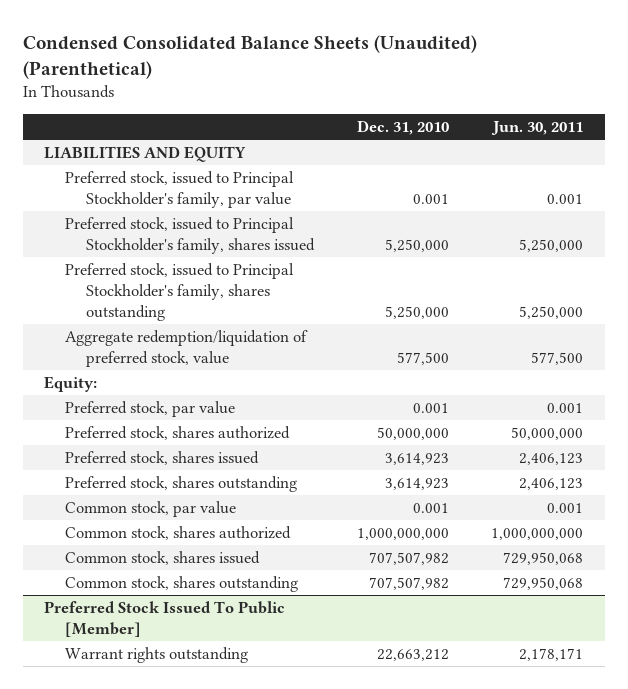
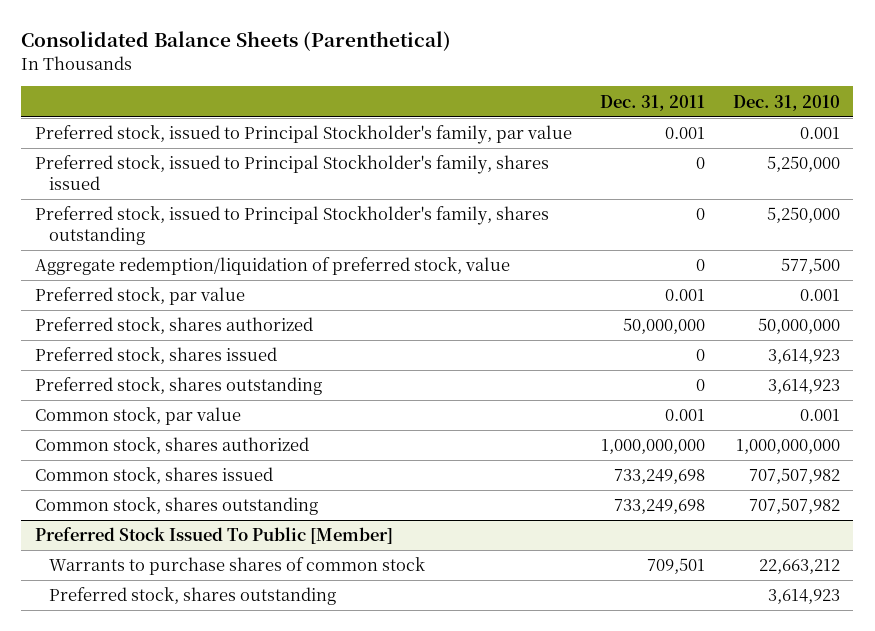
[22,34,477,79] Condensed Consolidated Balance Sheets (Unaudited) (Parenthetical) -> [21,31,452,52] Consolidated Balance Sheets (Parenthetical)
[491,120,584,135] Jun. 30, 2011 -> none
none -> [599,94,705,111] Dec. 31, 2011
[44,145,247,162] LIABILITIES AND EQUITY -> none
[44,375,98,392] Equity: -> none
[65,646,249,663] Warrant rights outstanding -> [48,557,425,576] Warrants to purchase shares of common stock
none -> [48,587,336,606] Preferred stock, shares outstanding

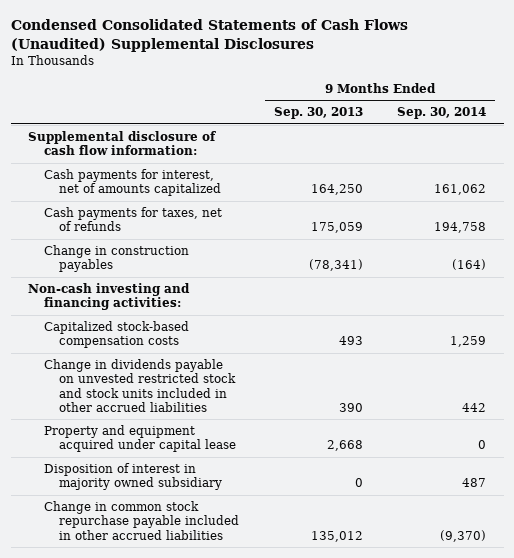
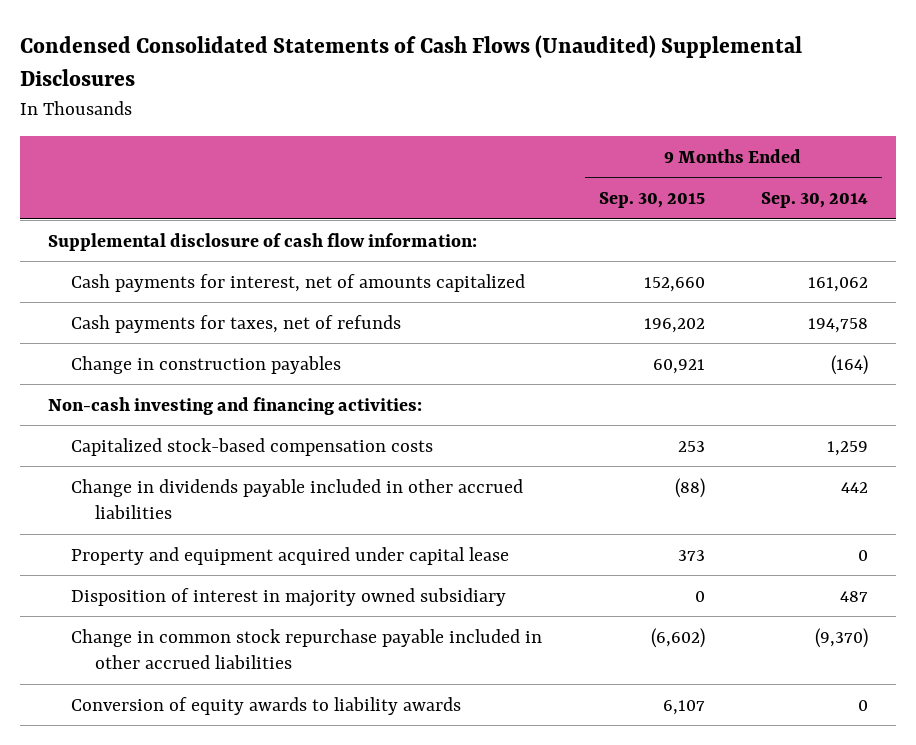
[273,107,363,120] Sep. 30, 2013 -> none
none -> [598,192,705,209] Sep. 30, 2015
[43,359,237,413] Change in dividends payable on unvested restricted stock and stock units included in other accrued liabilities -> [71,478,524,519] Change in dividends payable included in other accrued liabilities
none -> [71,696,462,715] Conversion of equity awards to liability awards

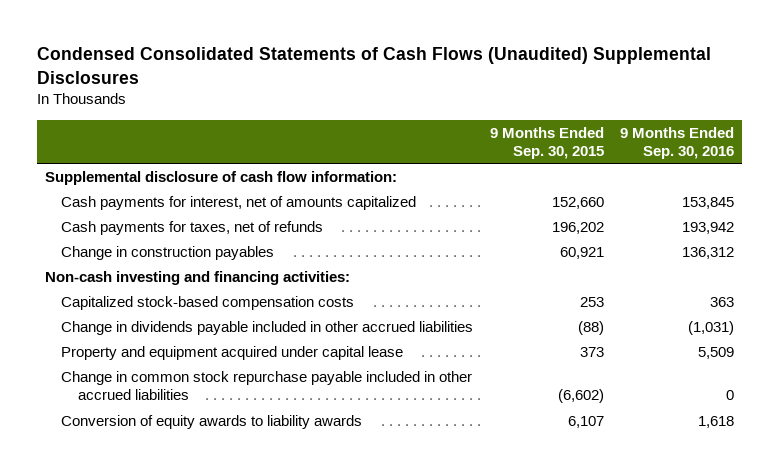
[761,192,869,209] Sep. 30, 2014 -> none
none -> [619,126,734,160] 9 Months Ended Sep. 30, 2016
[71,587,507,607] Disposition of interest in majority owned subsidiary -> none

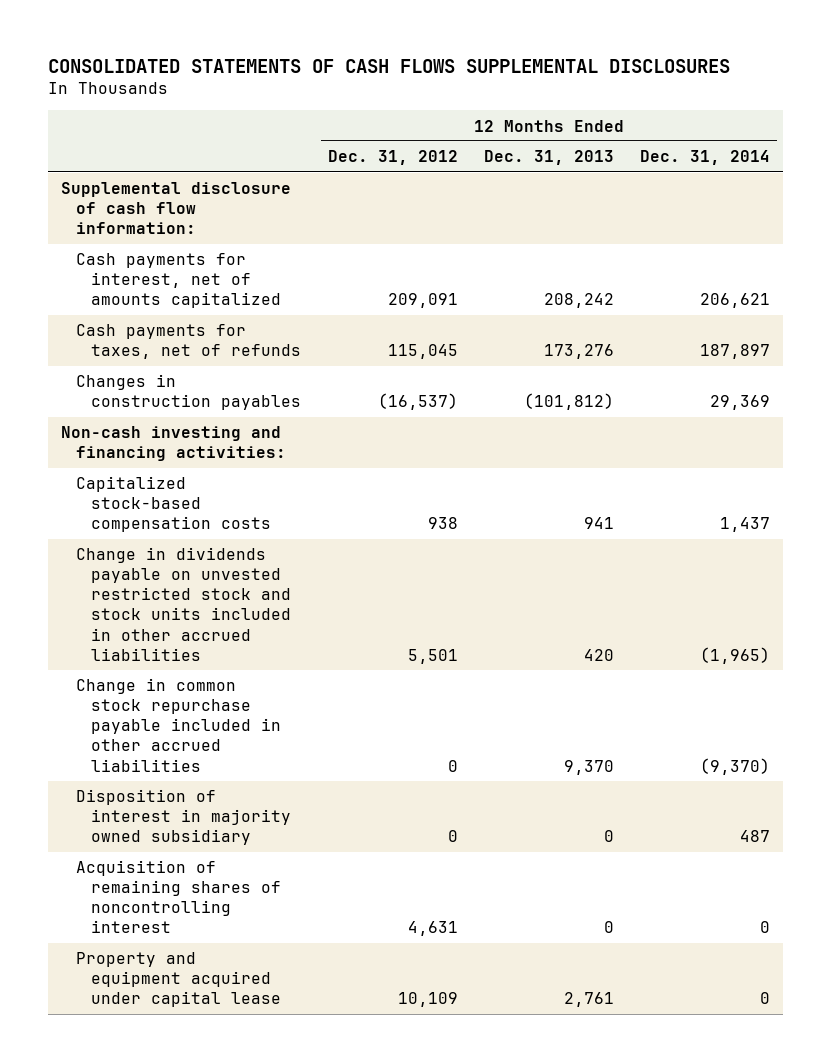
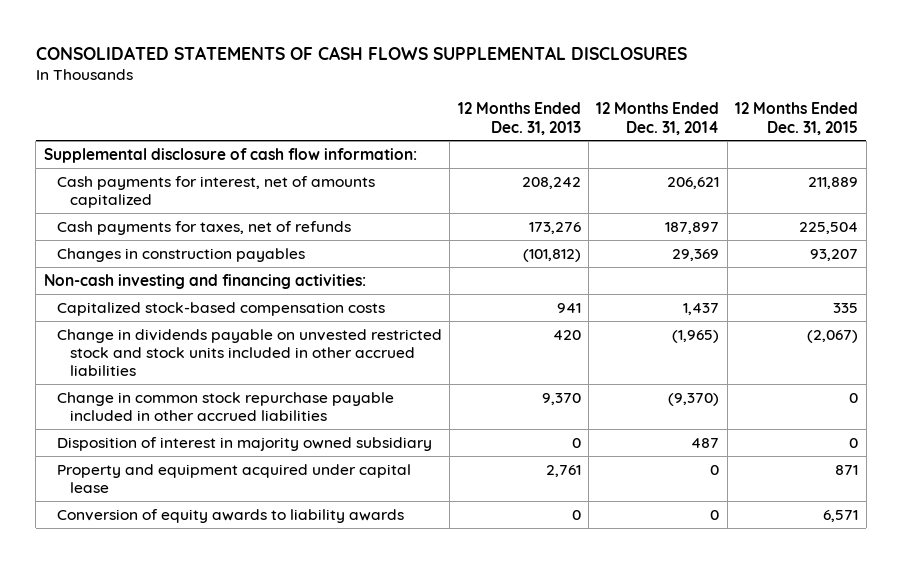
[327,150,458,166] Dec. 31, 2012 -> none
none -> [735,102,859,135] 12 Months Ended Dec. 31, 2015
[76,860,282,934] Acquisition of remaining shares of noncontrolling interest -> none
none -> [56,508,404,523] Conversion of equity awards to liability awards

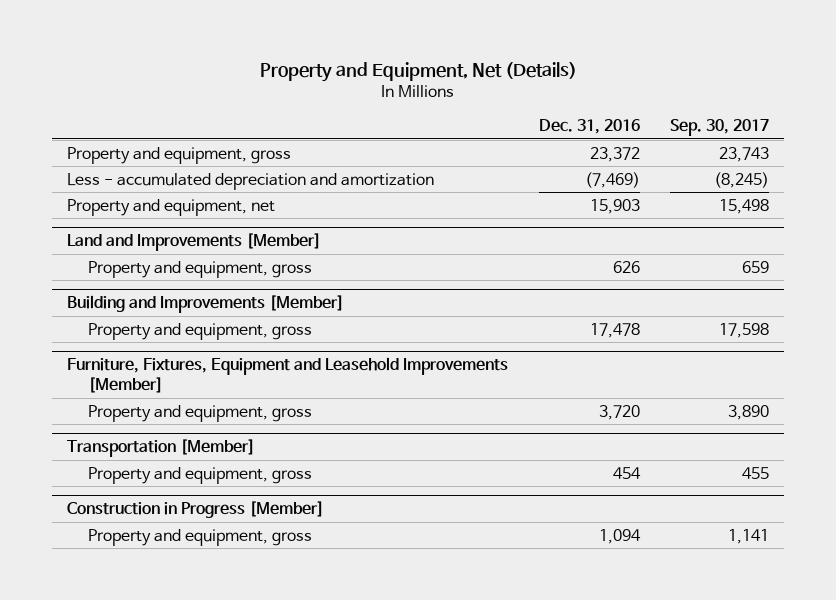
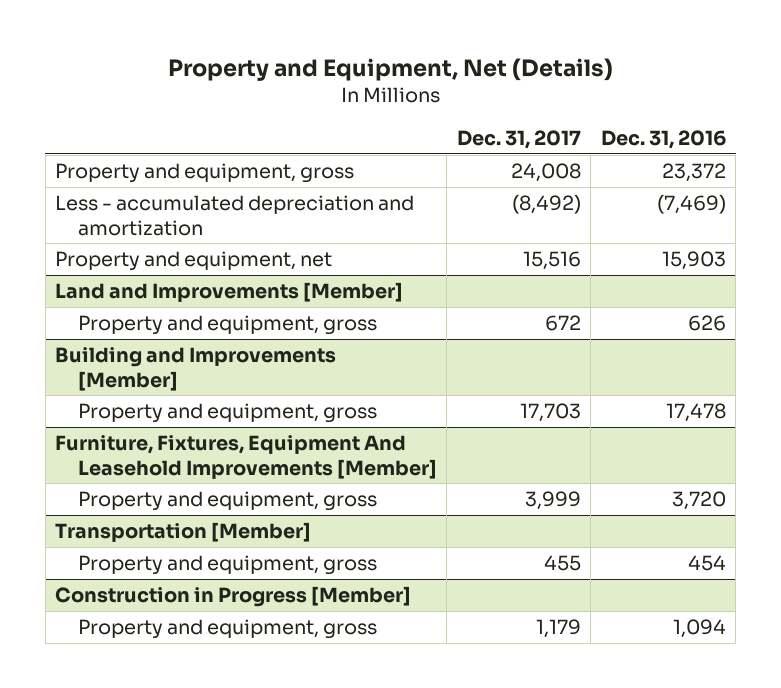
[669,119,769,137] Sep. 30, 2017 -> none
none -> [456,130,581,150] Dec. 31, 2017
[67,357,509,394] Furniture, Fixtures, Equipment and Leasehold Improvements [Member] -> [55,435,437,479] Furniture, Fixtures, Equipment And Leasehold Improvements [Member]

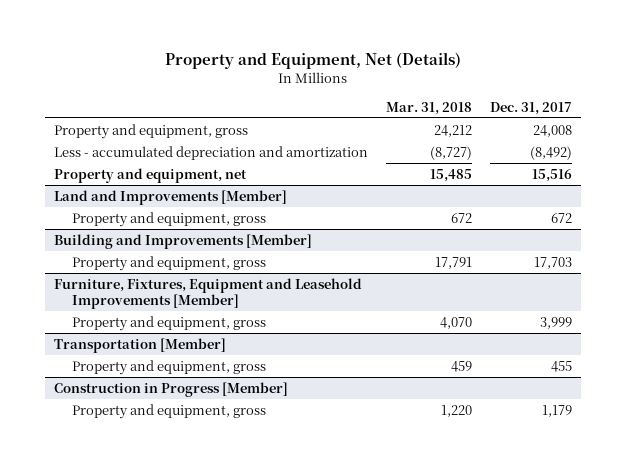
[600,130,726,150] Dec. 31, 2016 -> none
none -> [385,101,472,115] Mar. 31, 2018
[55,435,437,479] Furniture, Fixtures, Equipment And Leasehold Improvements [Member] -> [54,277,363,309] Furniture, Fixtures, Equipment and Leasehold Improvements [Member]

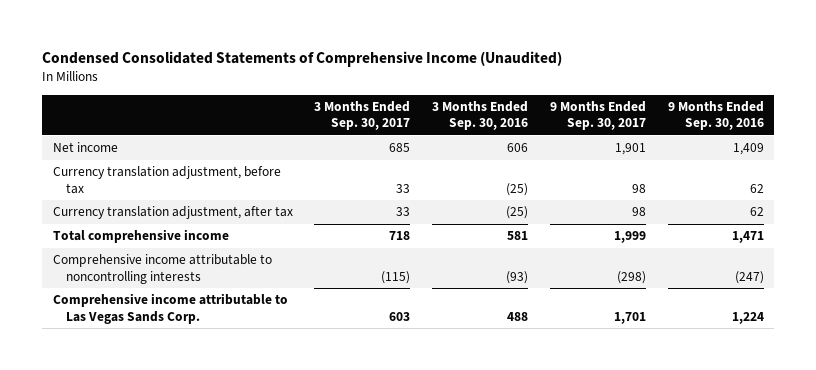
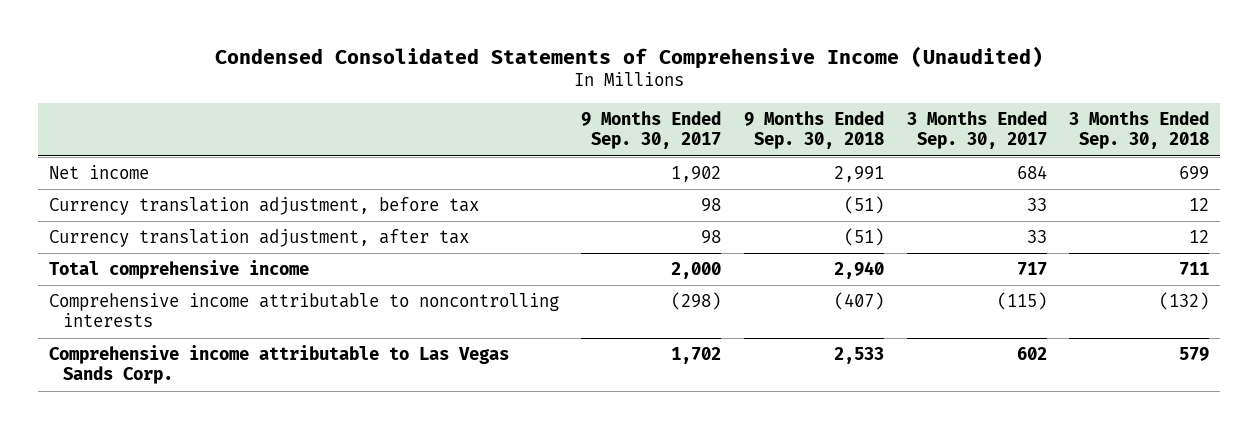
[432,101,529,131] 3 Months Ended Sep. 30, 2016 -> none
[667,101,764,131] 9 Months Ended Sep. 30, 2016 -> none
none -> [743,110,884,150] 9 Months Ended Sep. 30, 2018
none -> [1069,110,1210,150] 3 Months Ended Sep. 30, 2018
[389,143,411,153] 685 -> [1016,165,1047,180] 684
[614,143,646,156] 1,901 -> [671,166,722,183] 1,902
[389,231,411,241] 718 -> [1016,262,1047,276] 717
[613,231,646,244] 1,999 -> [671,262,722,280] 2,000
[389,311,411,321] 603 -> [1016,347,1047,361] 602
[613,311,646,324] 1,701 -> [671,347,722,365] 1,702

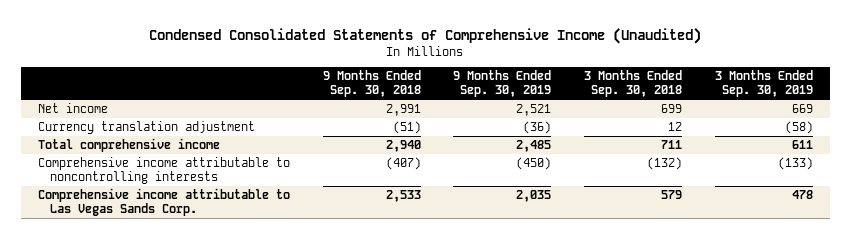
[581,110,722,150] 9 Months Ended Sep. 30, 2017 -> none
[906,110,1047,150] 3 Months Ended Sep. 30, 2017 -> none
none -> [453,70,552,98] 9 Months Ended Sep. 30, 2019
none -> [715,70,814,98] 3 Months Ended Sep. 30, 2019
[48,197,479,216] Currency translation adjustment, before tax -> none
[48,229,469,248] Currency translation adjustment, after tax -> [37,121,255,135] Currency translation adjustment

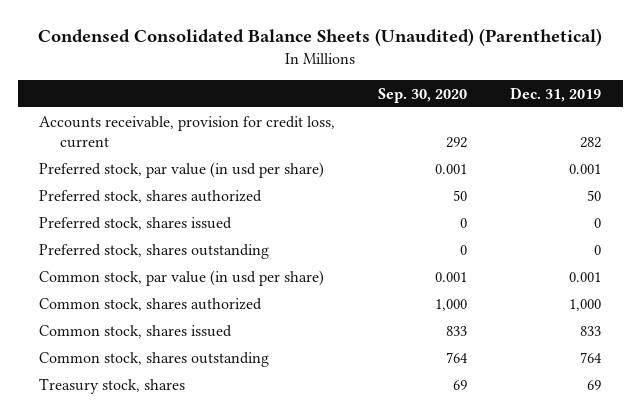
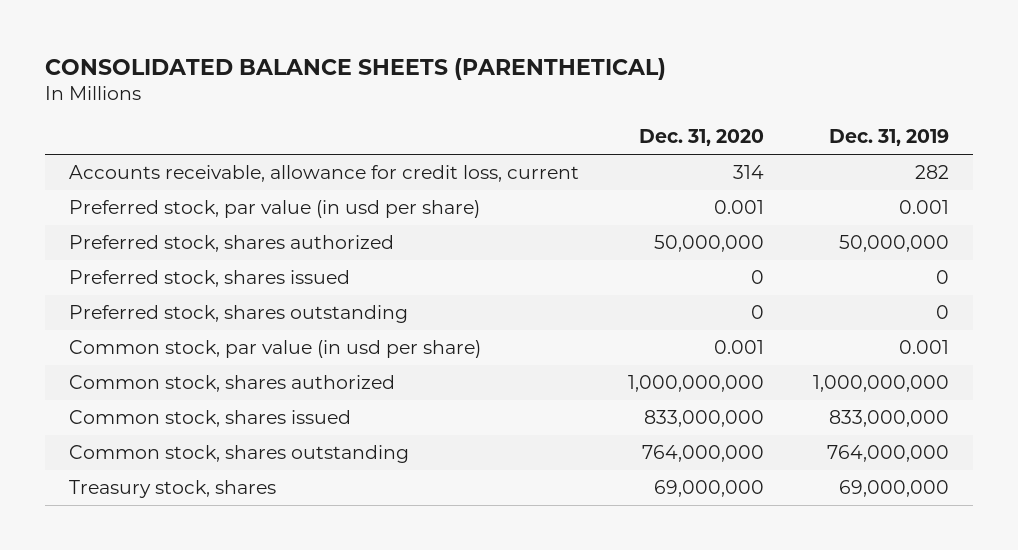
[38,28,603,47] Condensed Consolidated Balance Sheets (Unaudited) (Parenthetical) -> [45,57,667,80] CONSOLIDATED BALANCE SHEETS (PARENTHETICAL)
[378,87,468,103] Sep. 30, 2020 -> none
none -> [639,129,765,147] Dec. 31, 2020
[39,115,336,148] Accounts receivable, provision for credit loss, current -> [69,165,580,183] Accounts receivable, allowance for credit loss, current
[587,189,602,201] 50 -> [838,235,949,253] 50,000,000
[569,298,602,311] 1,000 -> [812,375,949,393] 1,000,000,000
[580,325,602,336] 833 -> [828,410,949,428] 833,000,000
[580,351,603,363] 764 -> [826,445,949,463] 764,000,000
[587,379,602,390] 69 -> [838,480,949,498] 69,000,000

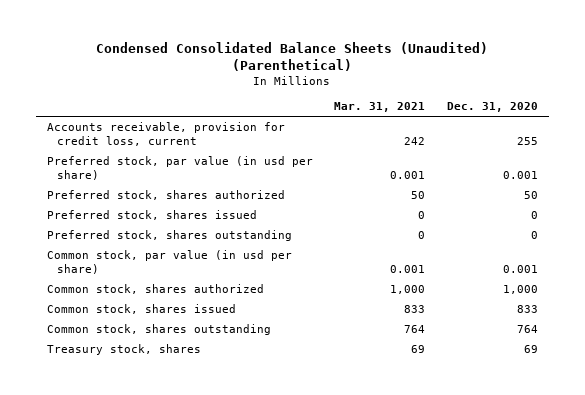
[45,57,667,80] CONSOLIDATED BALANCE SHEETS (PARENTHETICAL) -> [96,42,489,72] Condensed Consolidated Balance Sheets (Unaudited) (Parenthetical)
[828,129,949,147] Dec. 31, 2019 -> none
none -> [334,102,426,113] Mar. 31, 2021
[69,165,580,183] Accounts receivable, allowance for credit loss, current -> [46,121,285,147] Accounts receivable, provision for credit loss, current
[733,165,765,180] 314 -> [516,137,538,146] 255
[654,235,765,253] 50,000,000 -> [523,190,538,199] 50
[628,375,765,393] 1,000,000,000 -> [502,284,538,294] 1,000
[644,410,765,428] 833,000,000 -> [516,304,538,313] 833
[642,445,765,463] 764,000,000 -> [516,324,538,333] 764
[654,480,765,498] 69,000,000 -> [523,344,538,353] 69

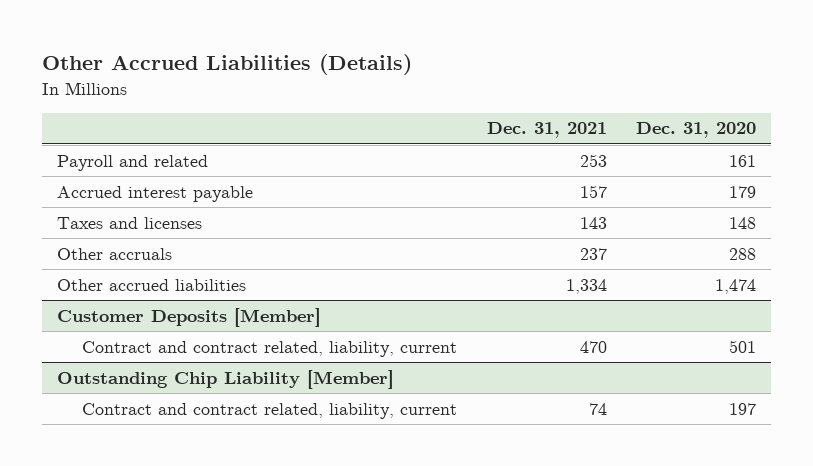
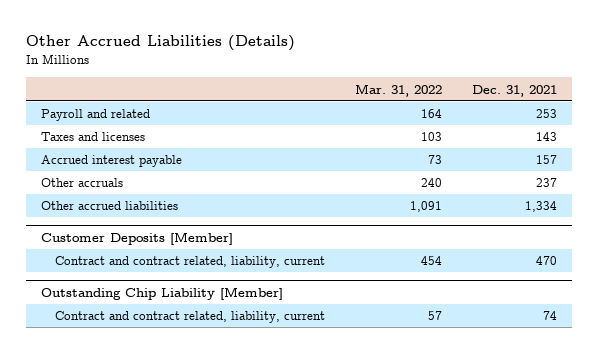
[636,122,757,139] Dec. 31, 2020 -> none
none -> [354,83,442,97] Mar. 31, 2022
[56,185,253,202] Accrued interest payable -> [40,155,182,168] Accrued interest payable

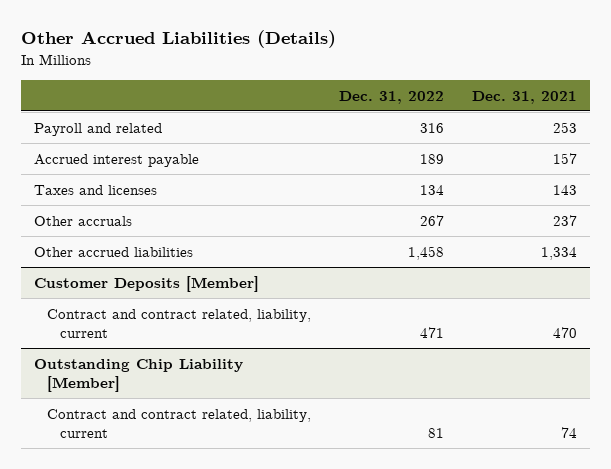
[354,83,442,97] Mar. 31, 2022 -> none
none -> [338,90,444,104] Dec. 31, 2022
[40,132,145,142] Taxes and licenses -> [34,184,158,195] Taxes and licenses

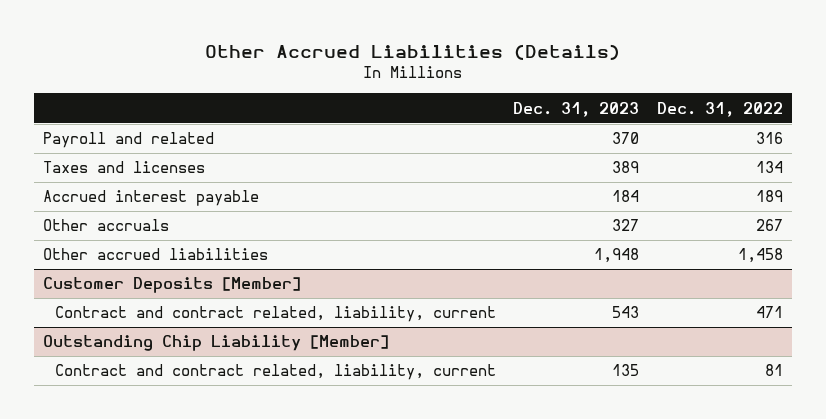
[471,90,577,104] Dec. 31, 2021 -> none
none -> [513,101,640,117] Dec. 31, 2023
[34,153,200,167] Accrued interest payable -> [42,190,259,207] Accrued interest payable

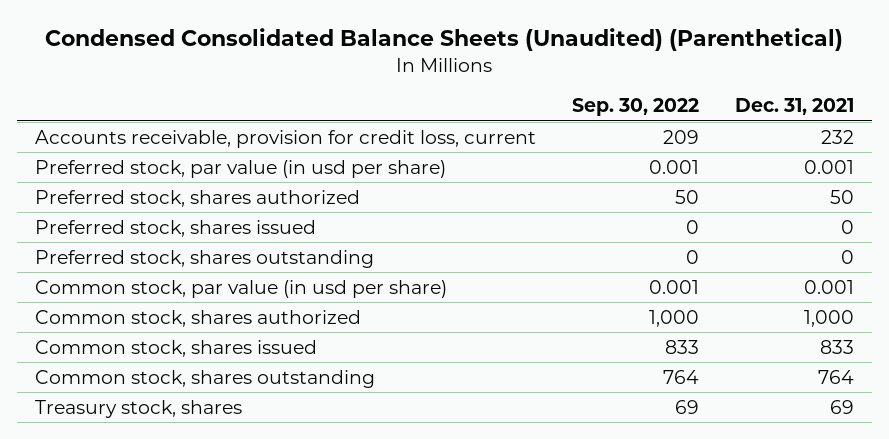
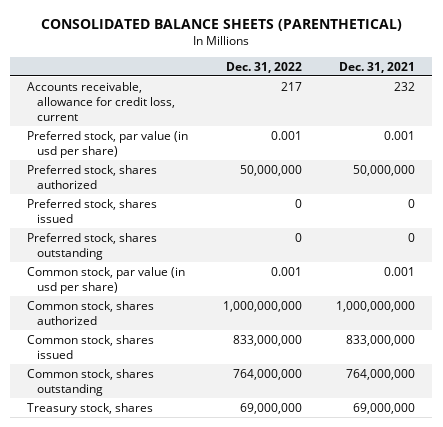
[45,28,844,52] Condensed Consolidated Balance Sheets (Unaudited) (Parenthetical) -> [41,18,403,31] CONSOLIDATED BALANCE SHEETS (PARENTHETICAL)
[571,98,699,117] Sep. 30, 2022 -> none
none -> [225,61,302,73] Dec. 31, 2022
[34,129,536,148] Accounts receivable, provision for credit loss, current -> [27,81,175,121] Accounts receivable, allowance for credit loss, current
[830,189,855,204] 50 -> [353,164,416,176] 50,000,000
[804,309,855,327] 1,000 -> [336,300,416,312] 1,000,000,000
[820,339,855,354] 833 -> [346,334,416,346] 833,000,000
[818,369,855,384] 764 -> [346,368,416,380] 764,000,000
[830,399,855,414] 69 -> [353,402,416,414] 69,000,000

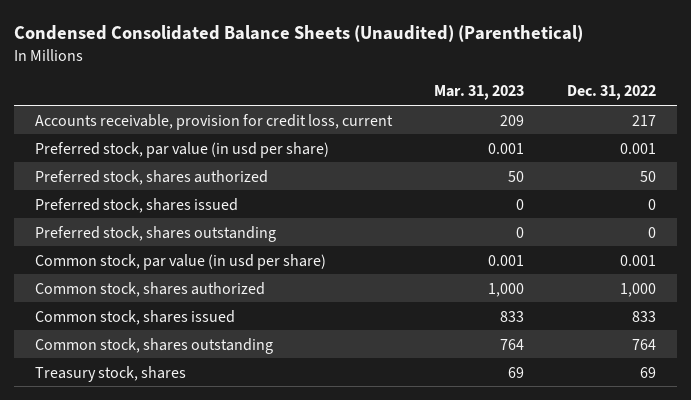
[41,18,403,31] CONSOLIDATED BALANCE SHEETS (PARENTHETICAL) -> [13,24,583,42] Condensed Consolidated Balance Sheets (Unaudited) (Parenthetical)
[339,61,416,73] Dec. 31, 2021 -> none
none -> [434,85,525,101] Mar. 31, 2023
[27,81,175,121] Accounts receivable, allowance for credit loss, current -> [34,113,393,130] Accounts receivable, provision for credit loss, current
[239,164,302,176] 50,000,000 -> [639,170,656,182] 50
[222,300,302,312] 1,000,000,000 -> [619,282,656,297] 1,000
[232,334,302,346] 833,000,000 -> [631,310,656,322] 833
[232,368,302,380] 764,000,000 -> [631,338,656,350] 764
[239,402,302,414] 69,000,000 -> [639,366,656,378] 69

